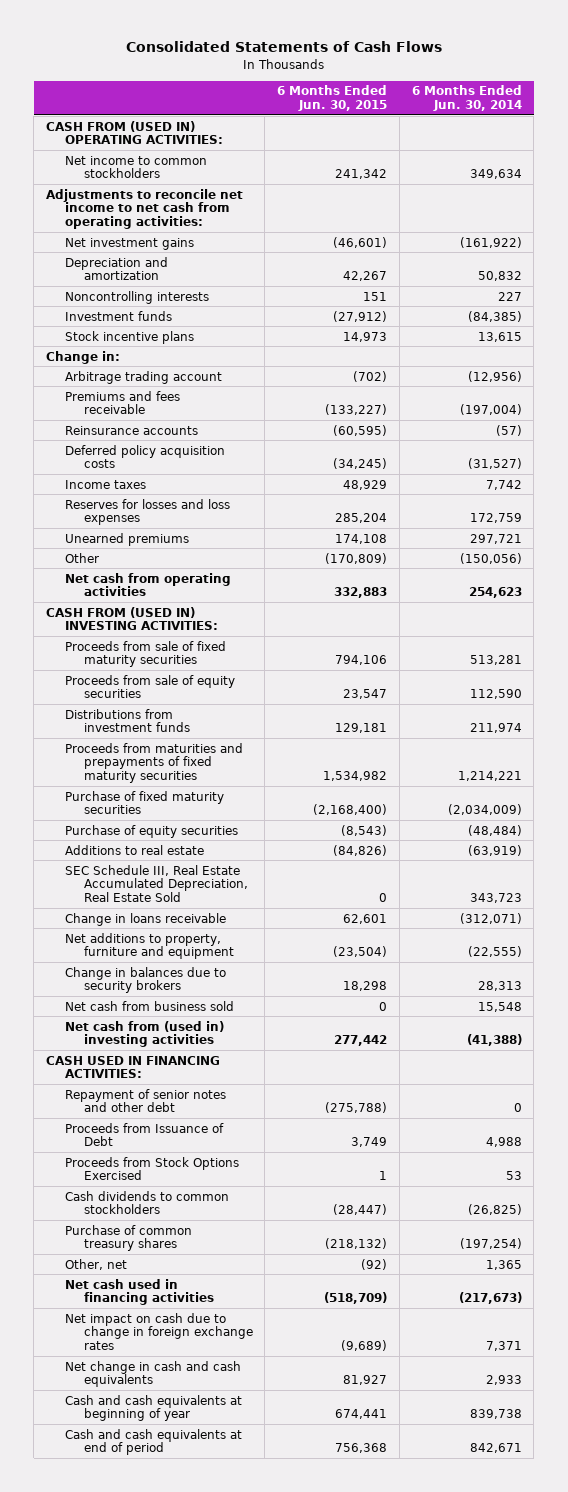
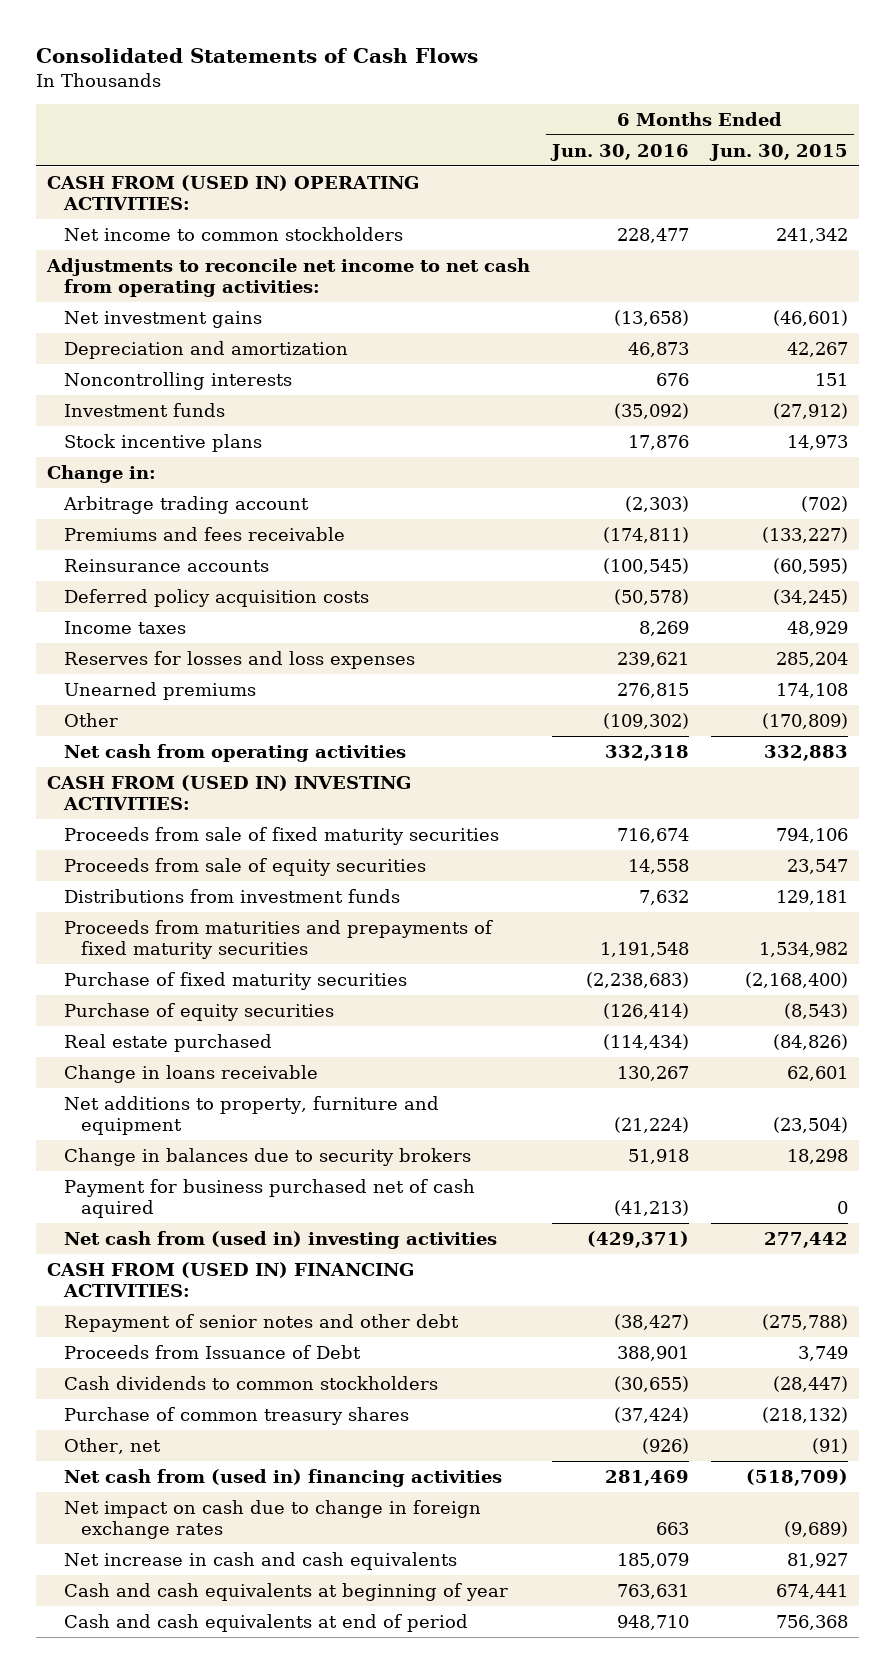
[411,85,522,112] 6 Months Ended Jun. 30, 2014 -> none
none -> [549,143,689,161] Jun. 30, 2016
[64,864,248,903] SEC Schedule III, Real Estate Accumulated Depreciation, Real Estate Sold -> none
[64,844,204,855] Additions to real estate -> [64,1033,273,1052] Real estate purchased
[64,1000,234,1011] Net cash from business sold -> [64,1178,476,1219] Payment for business purchased net of cash aquired
[46,1055,221,1079] CASH USED IN FINANCING ACTIVITIES: -> [46,1261,414,1298] CASH FROM (USED IN) FINANCING ACTIVITIES:
[64,1156,239,1181] Proceeds from Stock Options Exercised -> none
[361,1258,388,1270] (92) -> [812,1437,849,1454] (91)
[64,1278,214,1306] Net cash used in financing activities -> [64,1468,503,1487] Net cash from (used in) financing activities
[64,1360,241,1388] Net change in cash and cash equivalents -> [64,1551,458,1570] Net increase in cash and cash equivalents

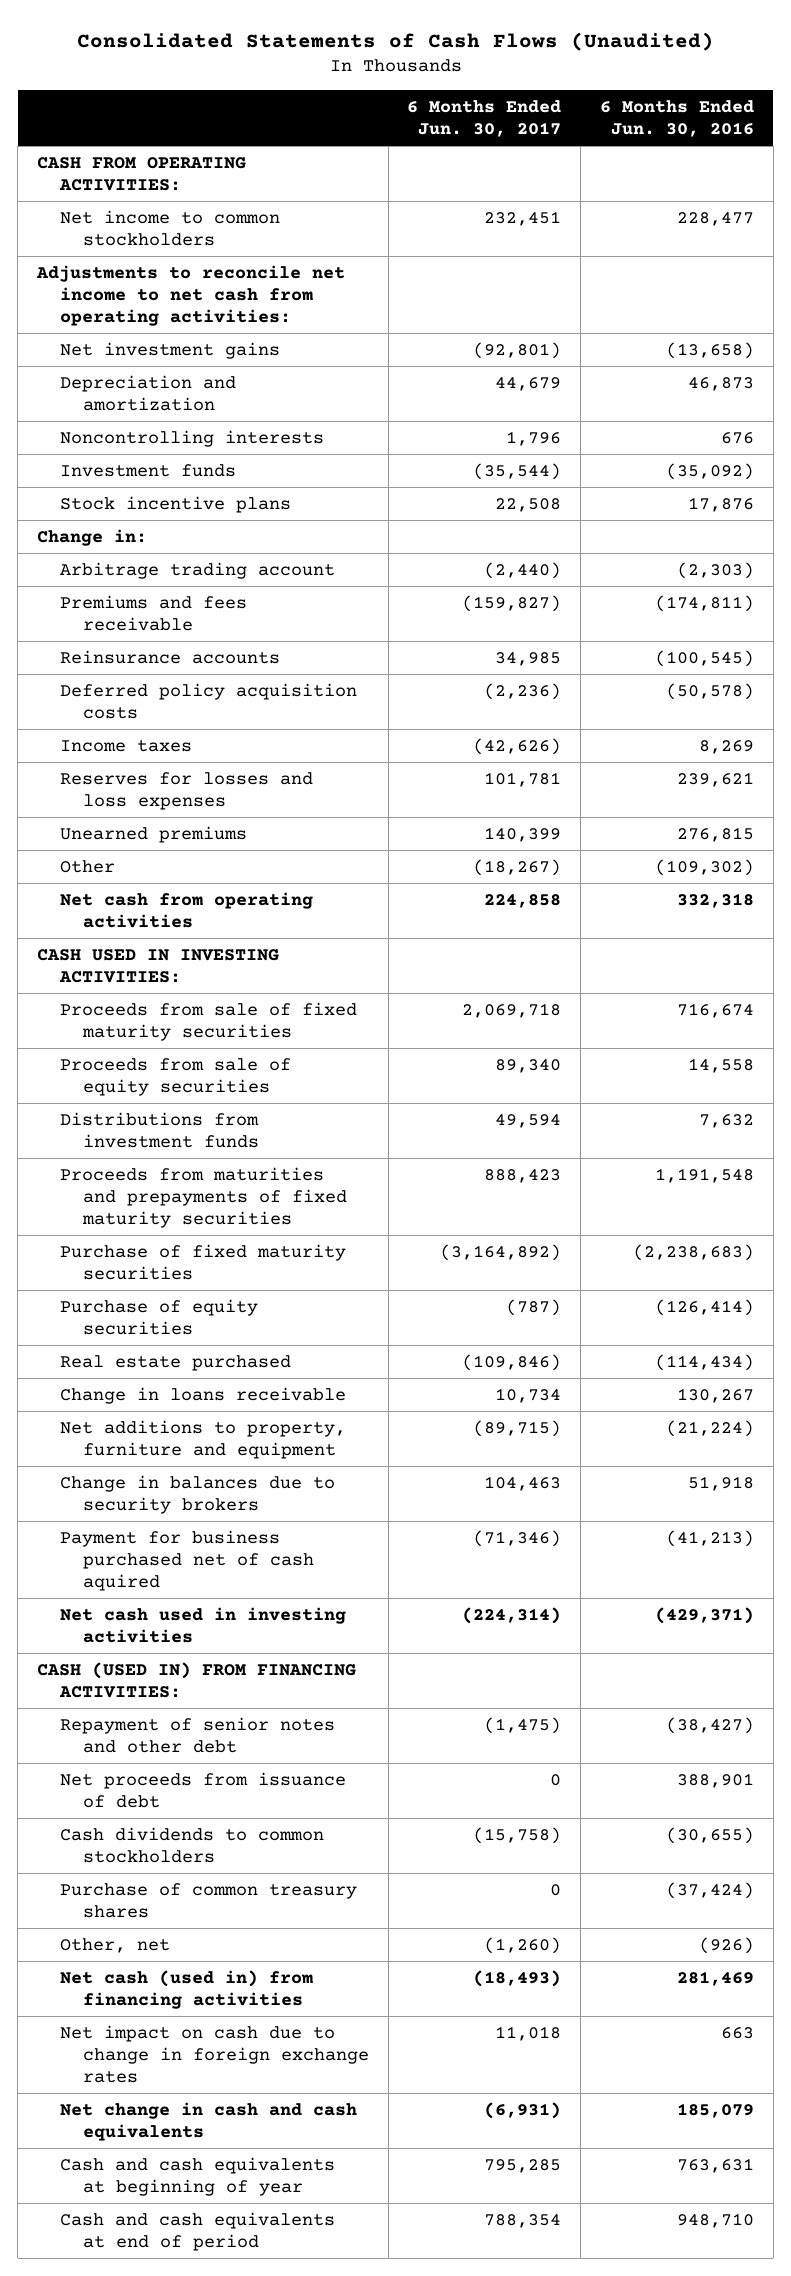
[35,48,478,64] Consolidated Statements of Cash Flows -> [76,31,714,51] Consolidated Statements of Cash Flows (Unaudited)
[709,143,849,161] Jun. 30, 2015 -> none
none -> [407,99,562,137] 6 Months Ended Jun. 30, 2017
[46,174,419,211] CASH FROM (USED IN) OPERATING ACTIVITIES: -> [37,157,247,192] CASH FROM OPERATING ACTIVITIES:
[46,774,411,811] CASH FROM (USED IN) INVESTING ACTIVITIES: -> [37,949,280,984] CASH USED IN INVESTING ACTIVITIES:
[64,1230,498,1249] Net cash from (used in) investing activities -> [59,1607,346,1644] Net cash used in investing activities
[46,1261,414,1298] CASH FROM (USED IN) FINANCING ACTIVITIES: -> [37,1662,357,1699] CASH (USED IN) FROM FINANCING ACTIVITIES:
[64,1344,362,1359] Proceeds from Issuance of Debt -> [59,1772,346,1809] Net proceeds from issuance of debt
[64,1468,503,1487] Net cash from (used in) financing activities -> [59,1970,313,2010] Net cash (used in) from financing activities
[64,1551,458,1570] Net increase in cash and cash equivalents -> [59,2102,357,2142] Net change in cash and cash equivalents

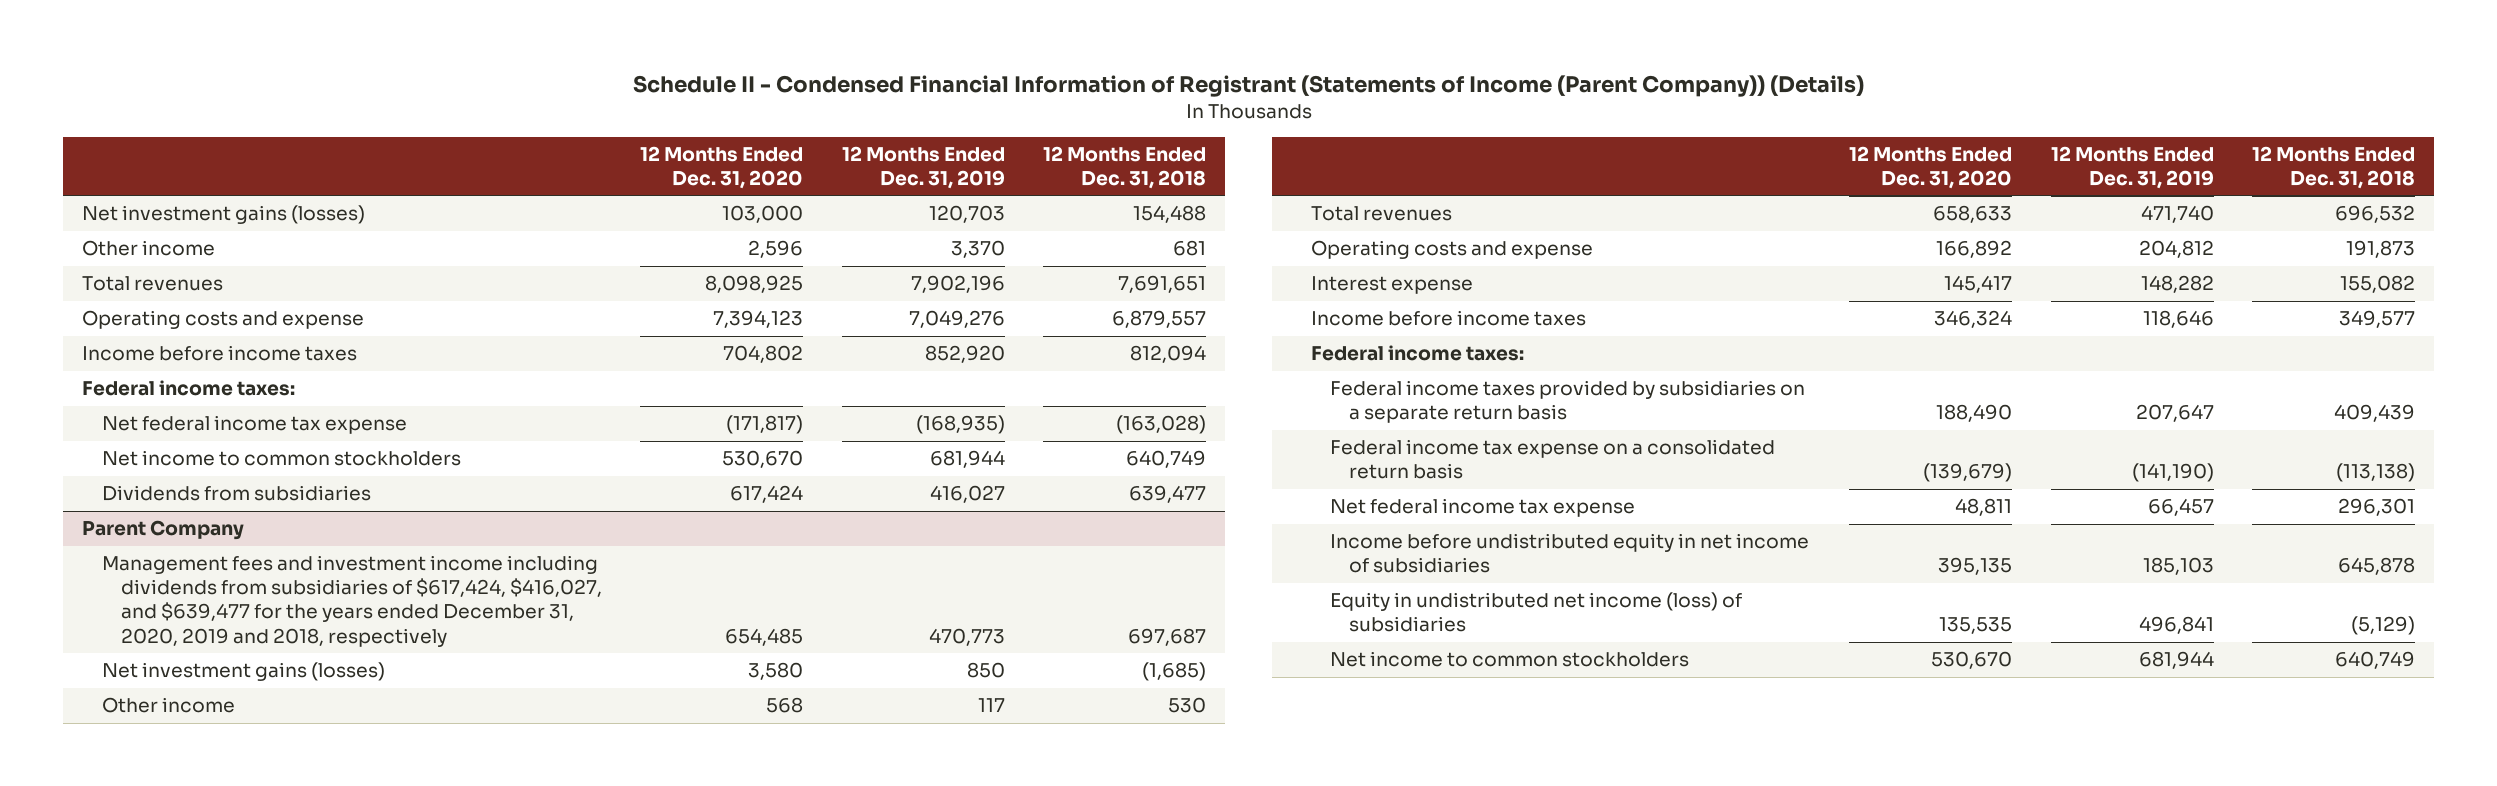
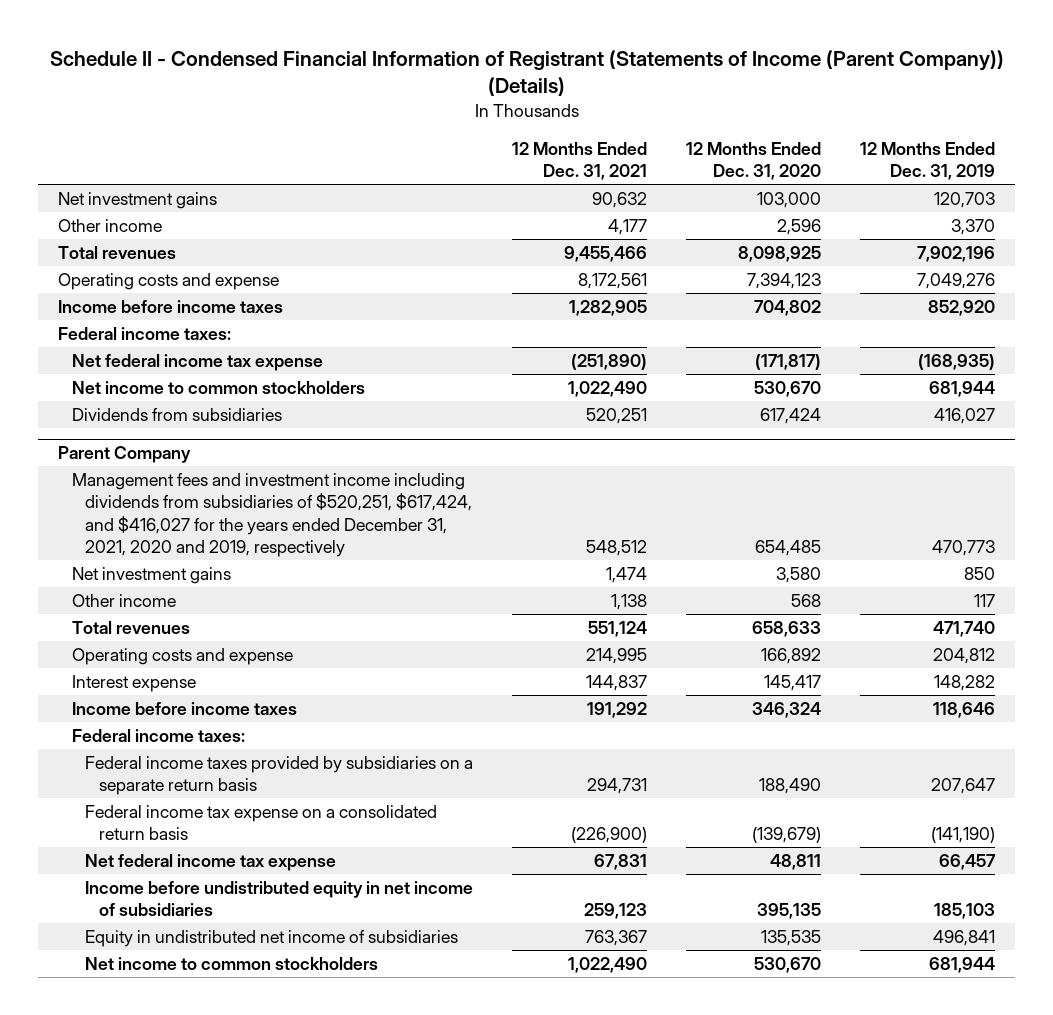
[1043,145,1207,189] 12 Months Ended Dec. 31, 2018 -> none
none -> [512,141,648,181] 12 Months Ended Dec. 31, 2021
[82,205,366,225] Net investment gains (losses) -> [57,191,217,209] Net investment gains
[101,555,602,647] Management fees and investment income including dividends from subsidiaries of $617,424, $416,027, and $639,477 for the years ended December 31, 2020, 2019 and 2018, respectively -> [71,472,473,558] Management fees and investment income including dividends from subsidiaries of $520,251, $617,424, and $416,027 for the years ended December 31, 2021, 2020 and 2019, respectively
[101,662,385,682] Net investment gains (losses) -> [71,566,231,584] Net investment gains
[1329,592,1742,633] Equity in undistributed net income (loss) of subsidiaries -> [85,929,459,947] Equity in undistributed net income of subsidiaries

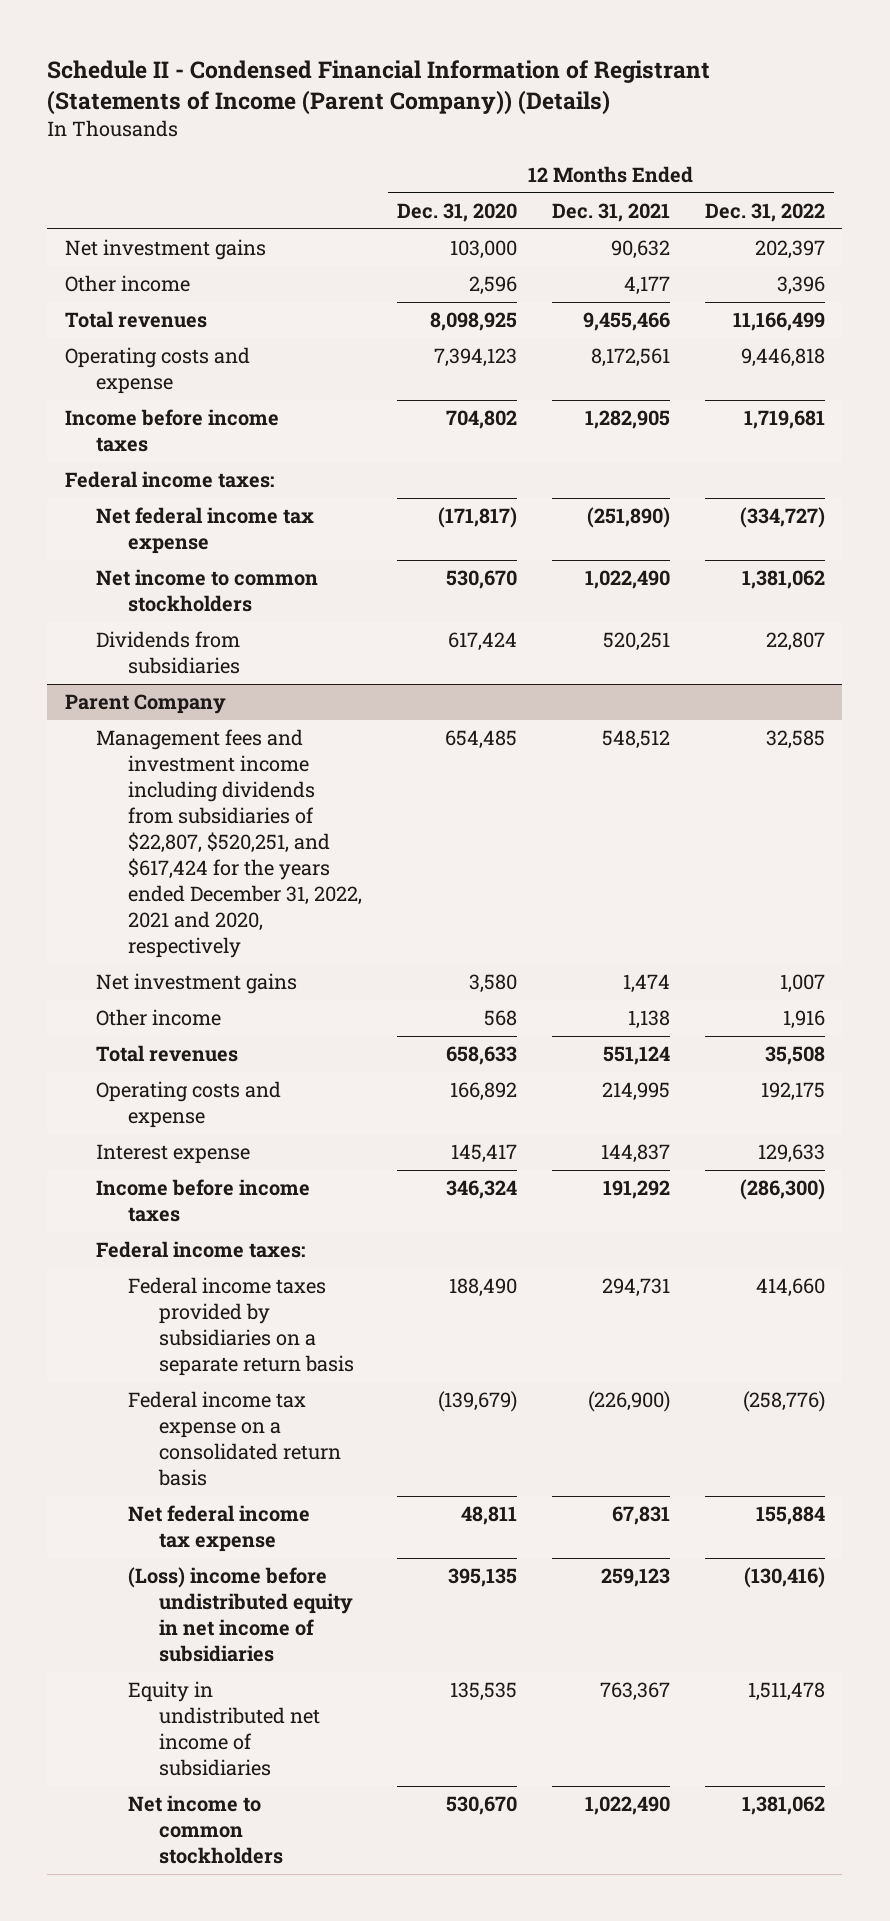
[860,141,996,181] 12 Months Ended Dec. 31, 2019 -> none
none -> [704,202,825,222] Dec. 31, 2022
[71,472,473,558] Management fees and investment income including dividends from subsidiaries of $520,251, $617,424, and $416,027 for the years ended December 31, 2021, 2020 and 2019, respectively -> [96,729,362,958] Management fees and investment income including dividends from subsidiaries of $22,807, $520,251, and $617,424 for the years ended December 31, 2022, 2021 and 2020, respectively
[85,880,474,917] Income before undistributed equity in net income of subsidiaries -> [127,1567,354,1663] (Loss) income before undistributed equity in net income of subsidiaries

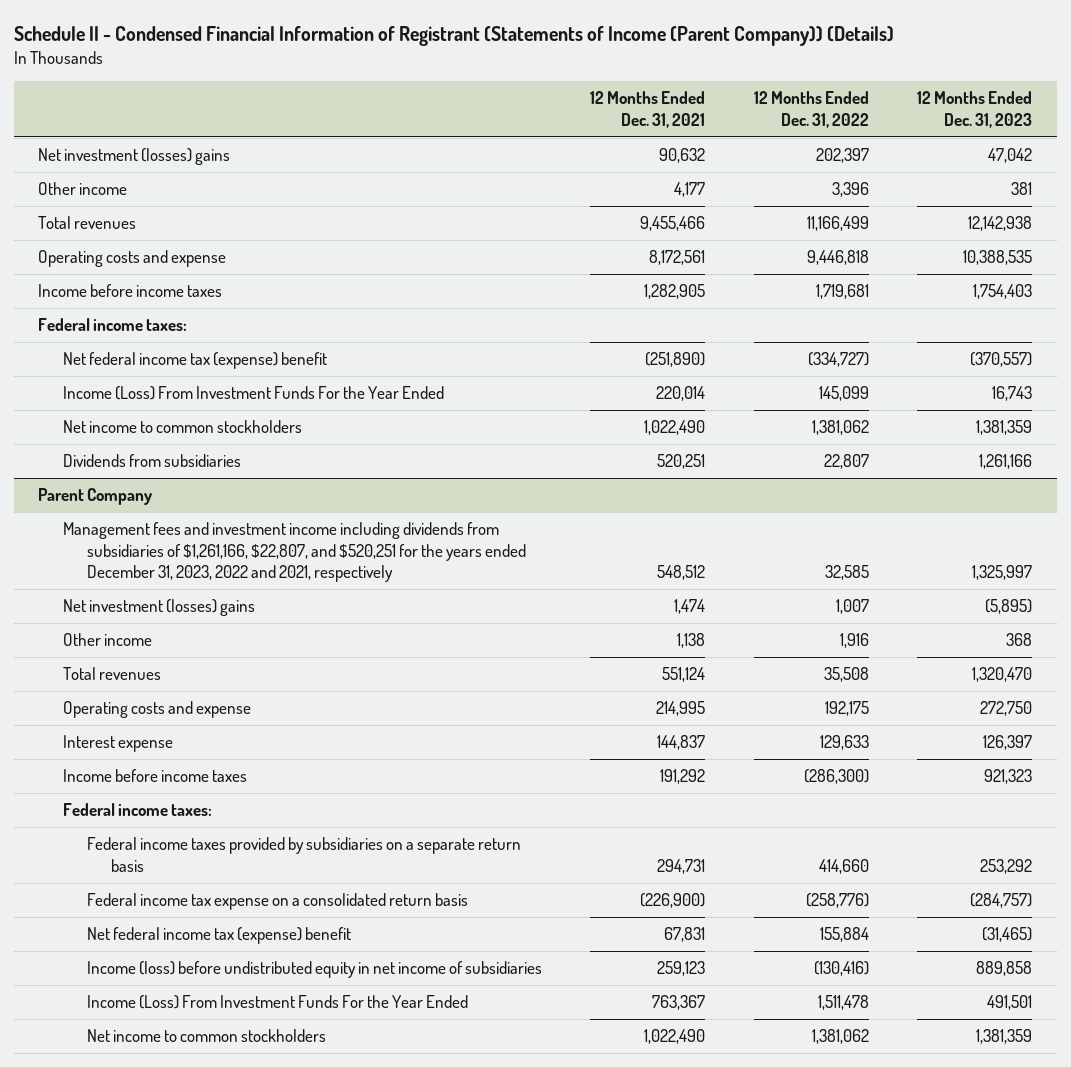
[396,202,517,222] Dec. 31, 2020 -> none
none -> [917,91,1033,128] 12 Months Ended Dec. 31, 2023
[64,239,266,261] Net investment gains -> [38,148,231,166] Net investment (losses) gains
[96,507,315,555] Net federal income tax expense -> [62,352,327,370] Net federal income tax (expense) benefit
none -> [62,386,444,401] Income (Loss) From Investment Funds For the Year Ended
[96,729,362,958] Management fees and investment income including dividends from subsidiaries of $22,807, $520,251, and $617,424 for the years ended December 31, 2022, 2021 and 2020, respectively -> [62,522,526,583] Management fees and investment income including dividends from subsidiaries of $1,261,166, $22,807, and $520,251 for the years ended December 31, 2023, 2022 and 2021, respectively
[96,973,298,995] Net investment gains -> [62,599,255,617] Net investment (losses) gains
[127,1505,310,1553] Net federal income tax expense -> [86,927,351,945] Net federal income tax (expense) benefit
[127,1567,354,1663] (Loss) income before undistributed equity in net income of subsidiaries -> [86,961,542,979] Income (loss) before undistributed equity in net income of subsidiaries
[127,1681,321,1777] Equity in undistributed net income of subsidiaries -> [86,995,468,1010] Income (Loss) From Investment Funds For the Year Ended

